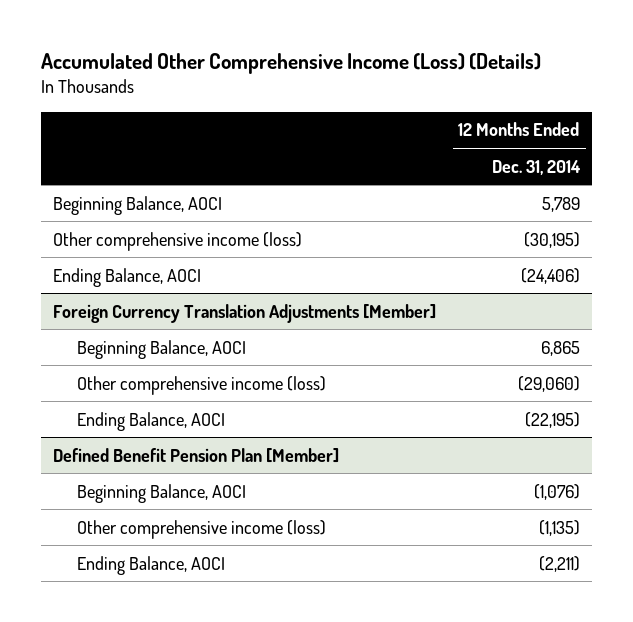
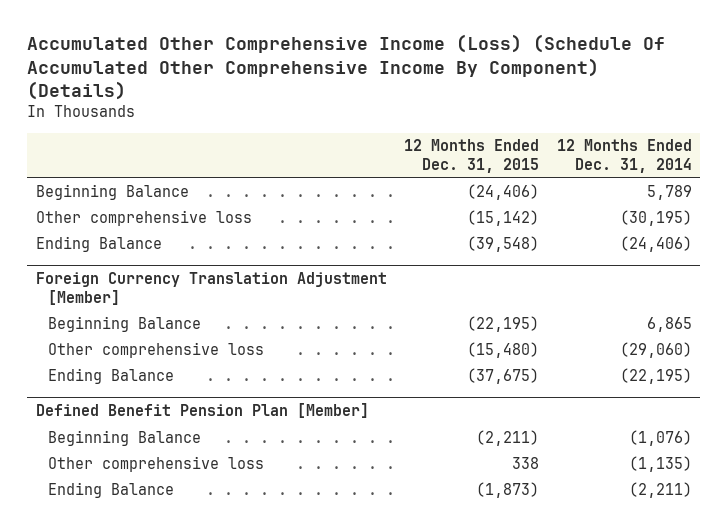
[40,52,541,74] Accumulated Other Comprehensive Income (Loss) (Details) -> [26,34,665,101] Accumulated Other Comprehensive Income (Loss) (Schedule Of Accumulated Other Comprehensive Income By Component) (Details)
none -> [404,139,540,173] 12 Months Ended Dec. 31, 2015
[52,195,222,215] Beginning Balance, AOCI -> [35,183,189,200] Beginning Balance
[52,231,302,251] Other comprehensive income (loss) -> [35,209,252,226] Other comprehensive loss
[52,267,201,287] Ending Balance, AOCI -> [35,235,162,252] Ending Balance
[52,303,436,323] Foreign Currency Translation Adjustments [Member] -> [35,271,387,305] Foreign Currency Translation Adjustment [Member]
[76,339,246,359] Beginning Balance, AOCI -> [47,315,201,332] Beginning Balance
[76,375,326,395] Other comprehensive income (loss) -> [47,341,264,358] Other comprehensive loss
[76,411,225,431] Ending Balance, AOCI -> [47,367,174,384] Ending Balance
[76,483,246,503] Beginning Balance, AOCI -> [47,429,201,446] Beginning Balance
[76,519,326,539] Other comprehensive income (loss) -> [47,455,264,472] Other comprehensive loss
[76,555,225,575] Ending Balance, AOCI -> [47,481,174,498] Ending Balance

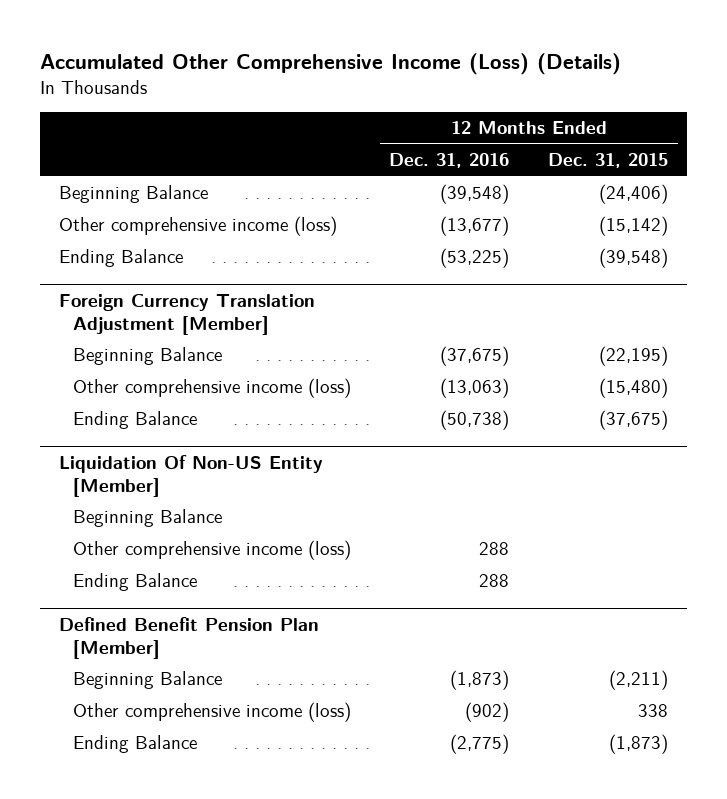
[26,34,665,101] Accumulated Other Comprehensive Income (Loss) (Schedule Of Accumulated Other Comprehensive Income By Component) (Details) -> [40,52,622,75] Accumulated Other Comprehensive Income (Loss) (Details)
[556,139,692,173] 12 Months Ended Dec. 31, 2014 -> none
none -> [389,153,510,169] Dec. 31, 2016
[35,209,252,226] Other comprehensive loss -> [59,216,338,237] Other comprehensive income (loss)
[47,341,264,358] Other comprehensive loss -> [72,378,351,399] Other comprehensive income (loss)
none -> [59,454,324,497] Liquidation Of Non-US Entity [Member]
none -> [72,509,222,528] Beginning Balance
none -> [72,540,351,561] Other comprehensive income (loss)
none -> [72,573,197,592] Ending Balance
[47,455,264,472] Other comprehensive loss -> [72,702,351,723] Other comprehensive income (loss)

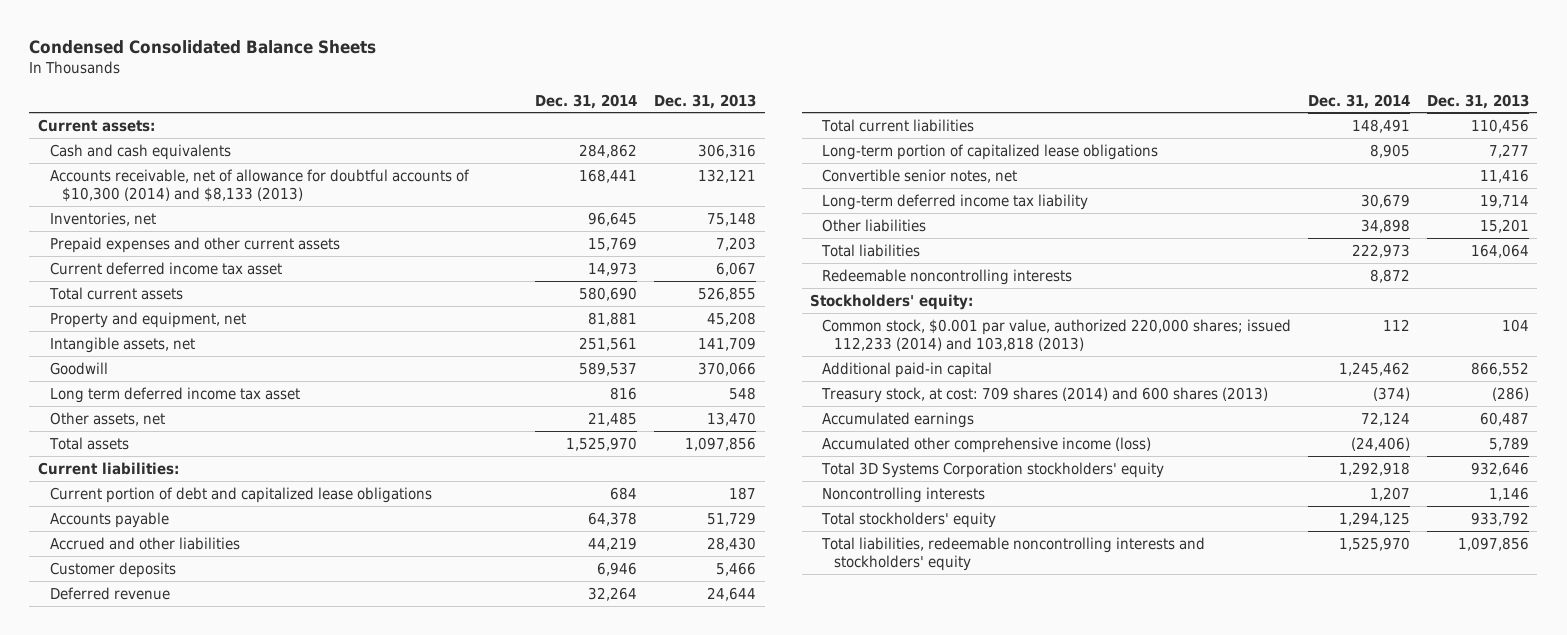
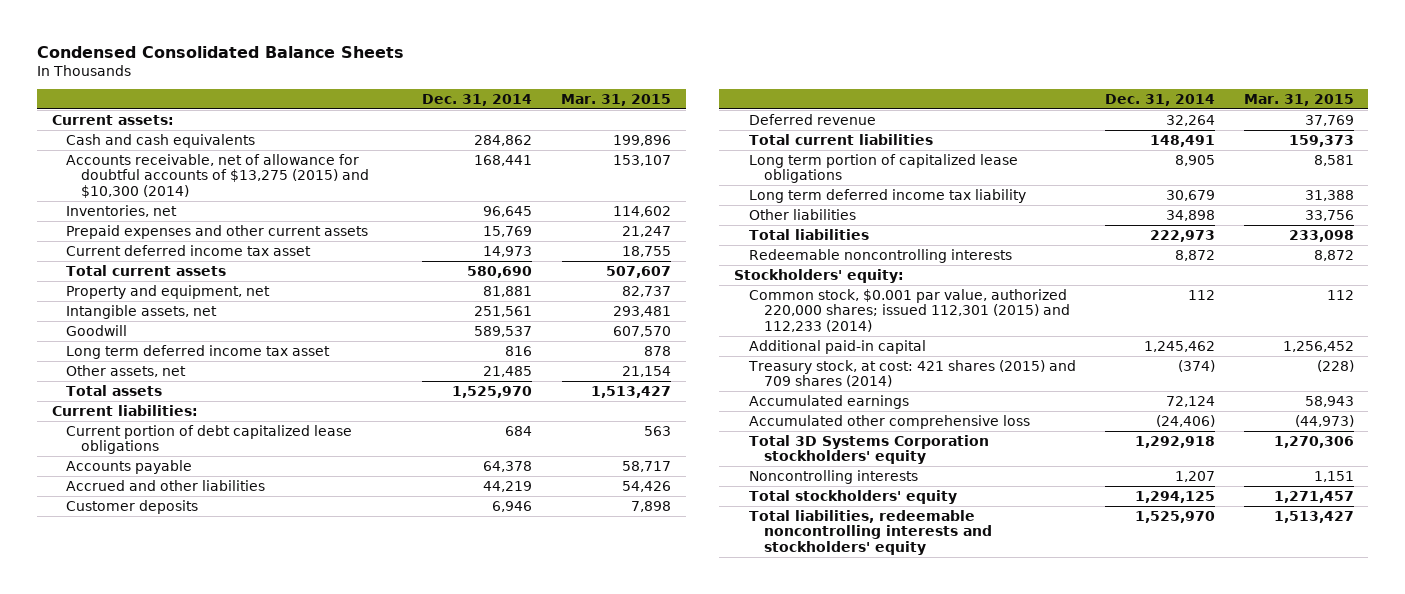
[654,93,757,109] Dec. 31, 2013 -> none
none -> [561,93,672,106] Mar. 31, 2015
[49,168,470,202] Accounts receivable, net of allowance for doubtful accounts of $10,300 (2014) and $8,133 (2013) -> [66,153,370,198] Accounts receivable, net of allowance for doubtful accounts of $13,275 (2015) and $10,300 (2014)
[49,486,432,503] Current portion of debt and capitalized lease obligations -> [66,424,353,455] Current portion of debt capitalized lease obligations
[822,168,1018,183] Convertible senior notes, net -> none
[822,143,1159,160] Long-term portion of capitalized lease obligations -> [748,153,1018,184] Long term portion of capitalized lease obligations
[822,193,1089,210] Long-term deferred income tax liability -> [748,188,1026,203] Long term deferred income tax liability
[822,318,1292,351] Common stock, $0.001 par value, authorized 220,000 shares; issued 112,233 (2014) and 103,818 (2013) -> [748,288,1070,332] Common stock, $0.001 par value, authorized 220,000 shares; issued 112,301 (2015) and 112,233 (2014)
[821,386,1269,403] Treasury stock, at cost: 709 shares (2014) and 600 shares (2013) -> [747,359,1076,388] Treasury stock, at cost: 421 shares (2015) and 709 shares (2014)
[822,436,1152,453] Accumulated other comprehensive income (loss) -> [748,414,1030,429] Accumulated other comprehensive loss

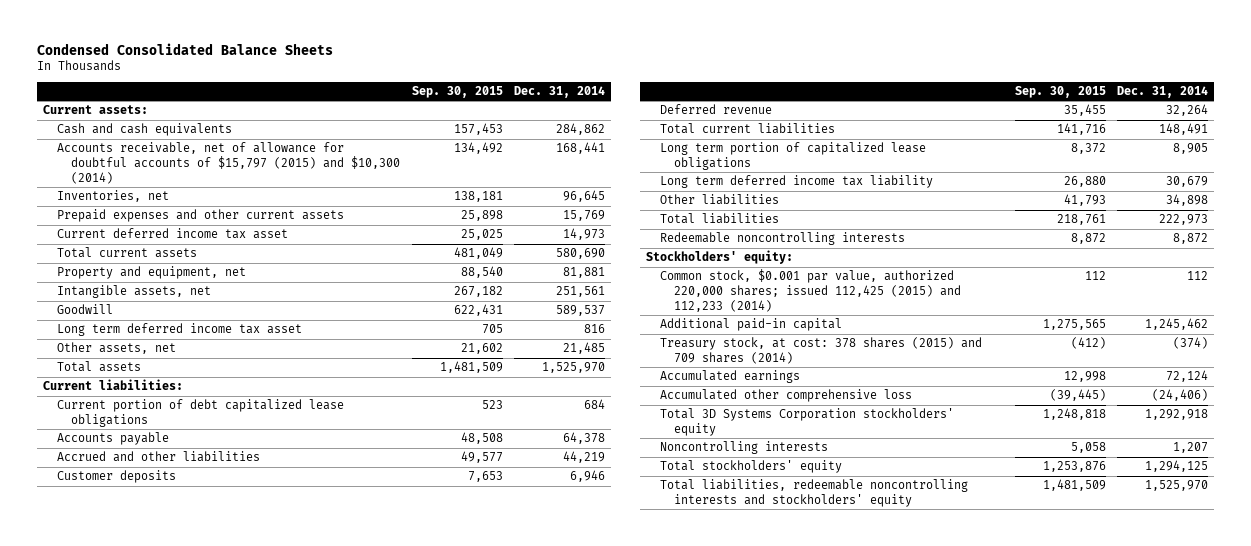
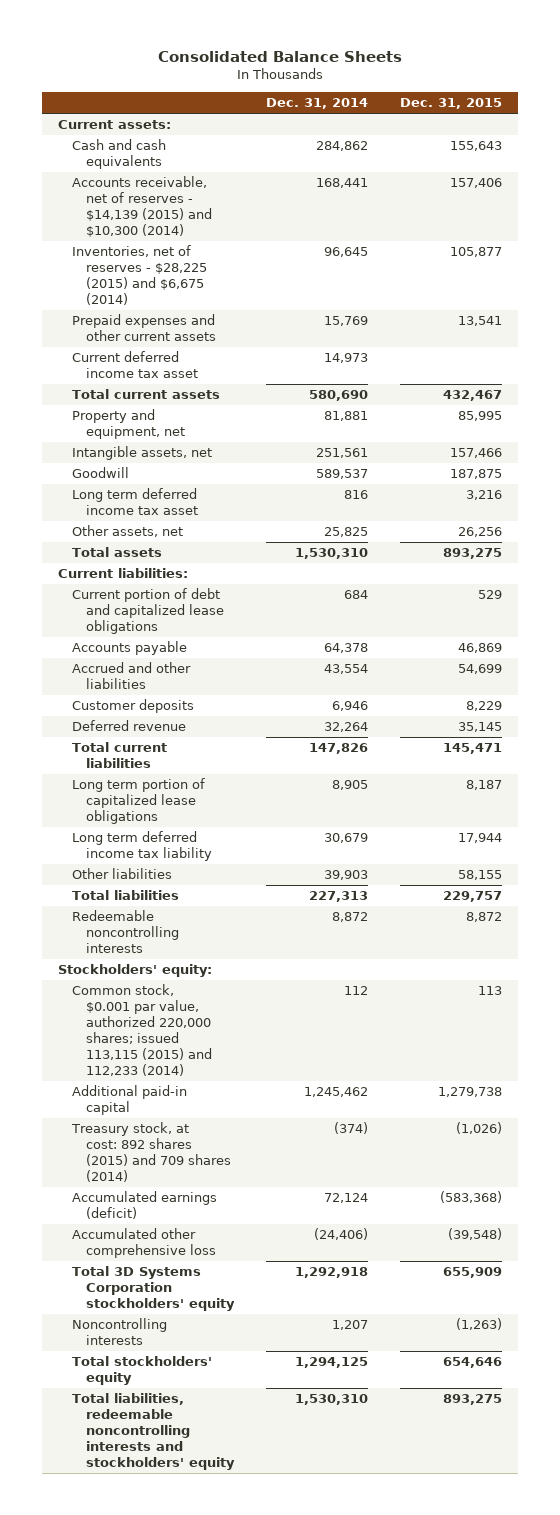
[36,42,333,55] Condensed Consolidated Balance Sheets -> [158,50,403,62] Consolidated Balance Sheets
[411,85,503,98] Sep. 30, 2015 -> none
none -> [400,98,503,110] Dec. 31, 2015
[56,142,400,184] Accounts receivable, net of allowance for doubtful accounts of $15,797 (2015) and $10,300 (2014) -> [72,176,213,238] Accounts receivable, net of reserves - $14,139 (2015) and $10,300 (2014)
[56,190,169,203] Inventories, net -> [72,245,208,306] Inventories, net of reserves - $28,225 (2015) and $6,675 (2014)
[563,342,606,355] 21,485 -> [324,527,369,538] 25,825
[542,362,606,374] 1,525,970 -> [295,548,369,560] 1,530,310
[56,399,344,428] Current portion of debt capitalized lease obligations -> [72,588,225,635] Current portion of debt and capitalized lease obligations
[563,451,606,464] 44,219 -> [324,664,369,675] 43,554
[1159,123,1209,136] 148,491 -> [309,743,369,755] 147,826
[1166,194,1209,207] 34,898 -> [324,870,369,881] 39,903
[1159,214,1209,226] 222,973 -> [309,891,369,903] 227,313
[659,269,961,312] Common stock, $0.001 par value, authorized 220,000 shares; issued 112,425 (2015) and 112,233 (2014) -> [72,984,213,1077] Common stock, $0.001 par value, authorized 220,000 shares; issued 113,115 (2015) and 112,233 (2014)
[659,337,982,365] Treasury stock, at cost: 378 shares (2015) and 709 shares (2014) -> [71,1122,232,1183] Treasury stock, at cost: 892 shares (2015) and 709 shares (2014)
[659,370,800,384] Accumulated earnings -> [72,1191,218,1220] Accumulated earnings (deficit)
[1145,480,1209,492] 1,525,970 -> [295,1394,369,1406] 1,530,310

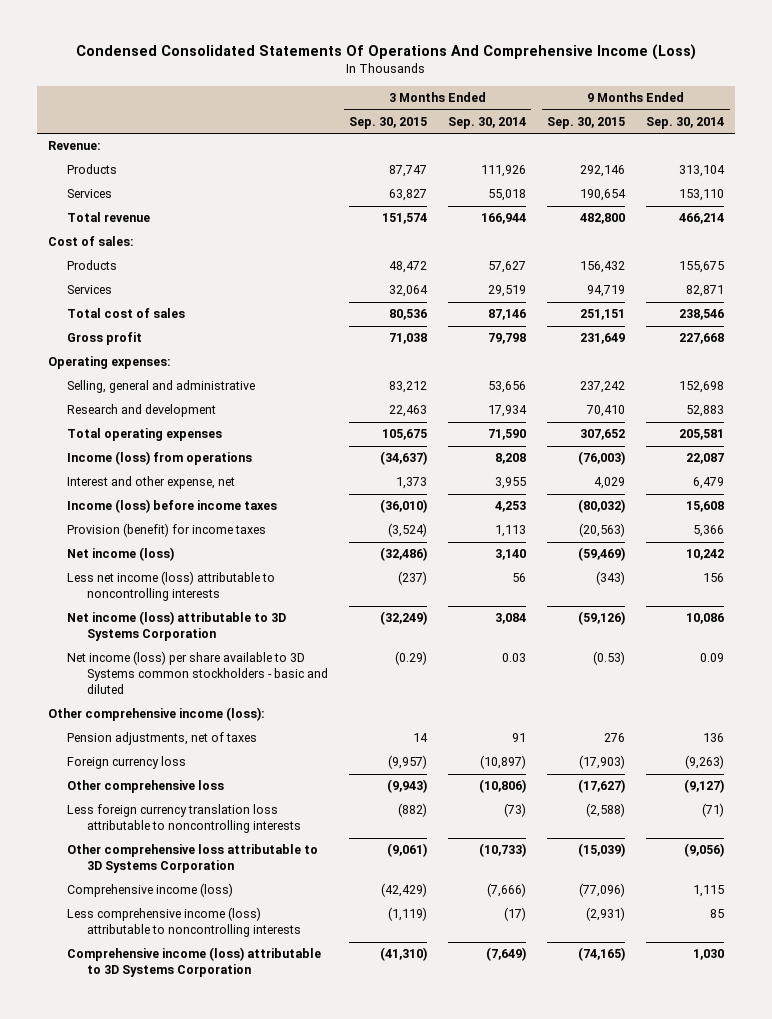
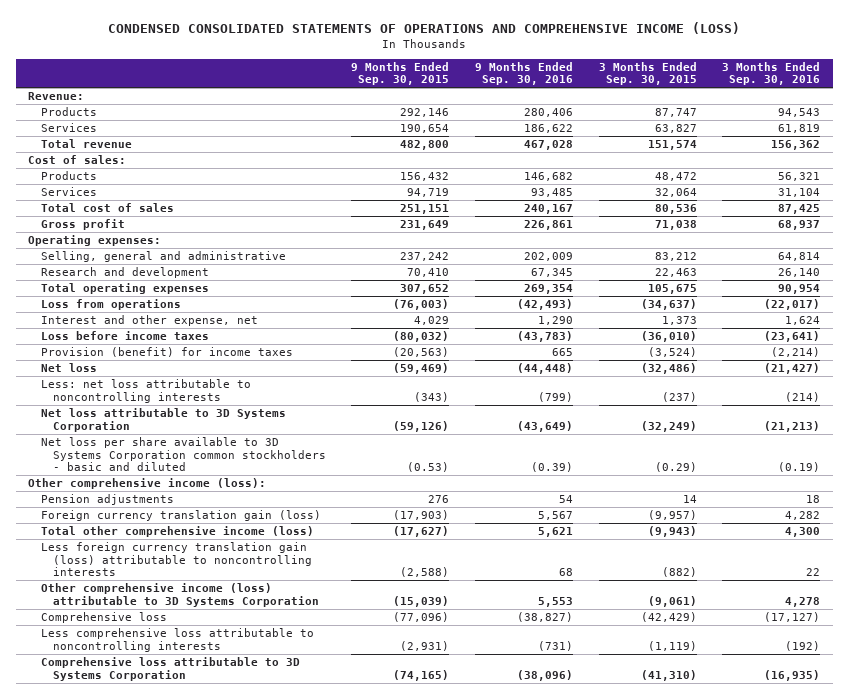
[75,44,696,61] Condensed Consolidated Statements Of Operations And Comprehensive Income (Loss) -> [108,21,741,34] CONDENSED CONSOLIDATED STATEMENTS OF OPERATIONS AND COMPREHENSIVE INCOME (LOSS)
[448,116,527,129] Sep. 30, 2014 -> none
[646,116,725,129] Sep. 30, 2014 -> none
none -> [475,61,574,86] 9 Months Ended Sep. 30, 2016
none -> [722,61,821,86] 3 Months Ended Sep. 30, 2016
[67,451,253,466] Income (loss) from operations -> [40,298,181,310] Loss from operations
[67,499,278,514] Income (loss) before income taxes -> [40,330,209,340] Loss before income taxes
[67,547,175,562] Net income (loss) -> [40,362,97,372] Net loss
[67,571,276,602] Less net income (loss) attributable to noncontrolling interests -> [40,378,251,403] Less: net loss attributable to noncontrolling interests
[67,611,287,642] Net income (loss) attributable to 3D Systems Corporation -> [40,407,286,432] Net loss attributable to 3D Systems Corporation
[67,651,328,695] Net income (loss) per share available to 3D Systems common stockholders - basic and diluted -> [40,436,326,472] Net loss per share available to 3D Systems Corporation common stockholders - basic and diluted
[67,732,258,746] Pension adjustments, net of taxes -> [40,493,174,505] Pension adjustments
[67,756,187,770] Foreign currency loss -> [40,509,321,521] Foreign currency translation gain (loss)
[67,780,225,794] Other comprehensive loss -> [40,525,314,537] Total other comprehensive income (loss)
[67,804,301,834] Less foreign currency translation loss attributable to noncontrolling interests -> [40,541,312,577] Less foreign currency translation gain (loss) attributable to noncontrolling interests
[67,844,319,874] Other comprehensive loss attributable to 3D Systems Corporation -> [40,582,319,607] Other comprehensive income (loss) attributable to 3D Systems Corporation
[67,883,234,898] Comprehensive income (loss) -> [40,611,167,623] Comprehensive loss
[67,907,301,938] Less comprehensive income (loss) attributable to noncontrolling interests -> [40,627,314,652] Less comprehensive loss attributable to noncontrolling interests
[67,947,322,978] Comprehensive income (loss) attributable to 3D Systems Corporation -> [40,656,300,681] Comprehensive loss attributable to 3D Systems Corporation

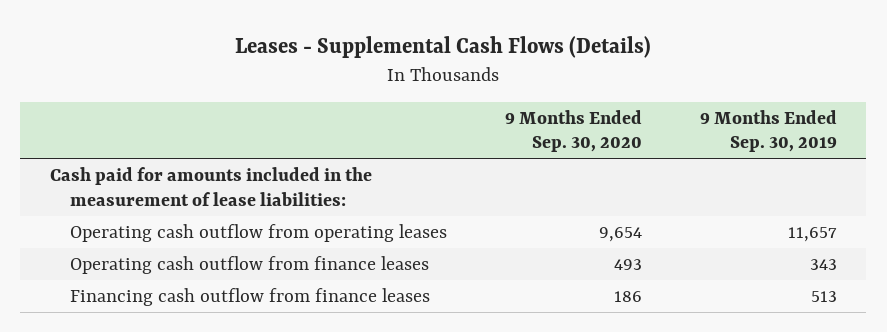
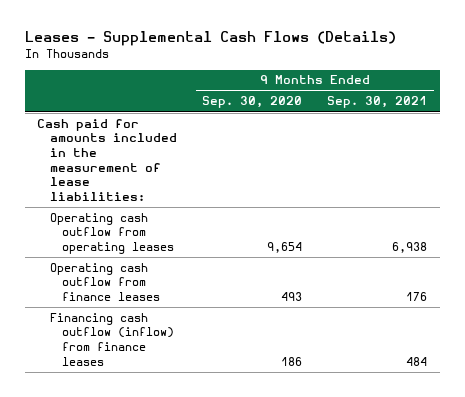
[700,109,838,153] 9 Months Ended Sep. 30, 2019 -> none
none -> [327,96,428,109] Sep. 30, 2021
[69,287,430,306] Financing cash outflow from finance leases -> [49,312,174,366] Financing cash outflow (inflow) from finance leases

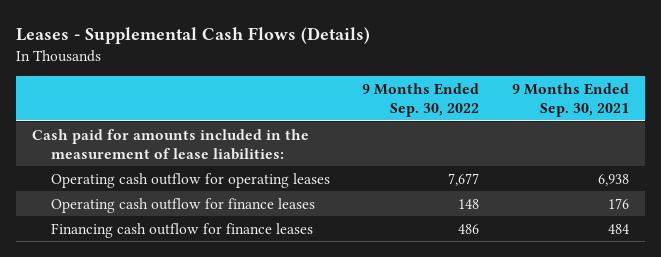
[201,96,302,109] Sep. 30, 2020 -> none
none -> [362,82,480,118] 9 Months Ended Sep. 30, 2022
[49,212,174,255] Operating cash outflow from operating leases -> [50,172,330,188] Operating cash outflow for operating leases
[49,262,160,302] Operating cash outflow from finance leases -> [50,197,315,213] Operating cash outflow for finance leases
[49,312,174,366] Financing cash outflow (inflow) from finance leases -> [50,222,313,238] Financing cash outflow for finance leases

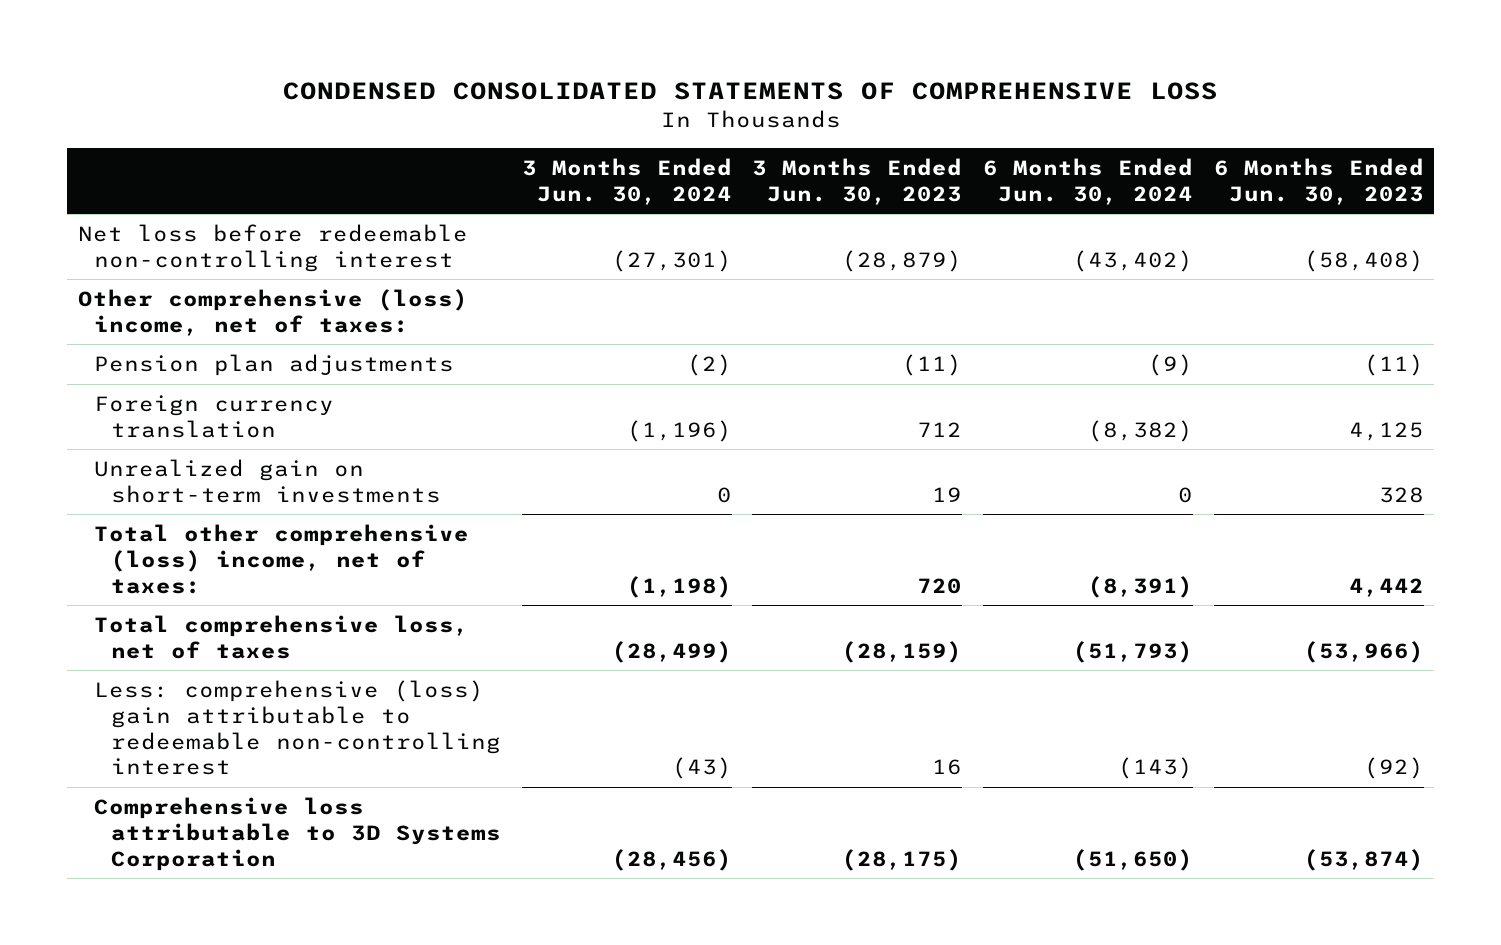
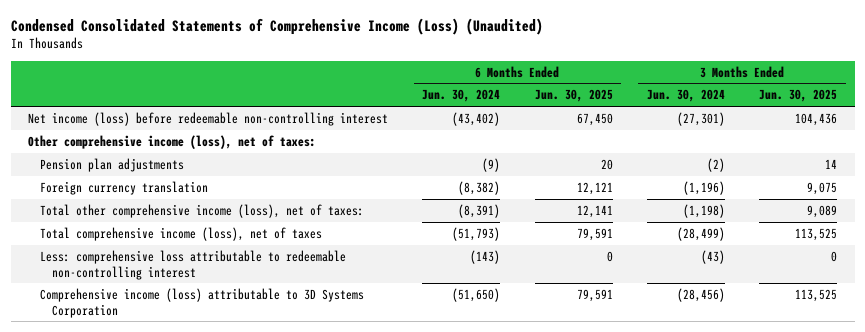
[282,82,1218,101] CONDENSED CONSOLIDATED STATEMENTS OF COMPREHENSIVE LOSS -> [10,17,543,35] Condensed Consolidated Statements of Comprehensive Income (Loss) (Unaudited)
[752,157,963,205] 3 Months Ended Jun. 30, 2023 -> none
[1213,157,1424,205] 6 Months Ended Jun. 30, 2023 -> none
none -> [534,89,613,103] Jun. 30, 2025
none -> [759,89,838,103] Jun. 30, 2025
[77,224,468,272] Net loss before redeemable non-controlling interest -> [27,111,388,126] Net income (loss) before redeemable non-controlling interest
[77,289,468,336] Other comprehensive (loss) income, net of taxes: -> [27,134,316,149] Other comprehensive income (loss), net of taxes:
[94,459,441,503] Unrealized gain on short-term investments -> none
[94,524,470,594] Total other comprehensive (loss) income, net of taxes: -> [39,203,364,218] Total other comprehensive income (loss), net of taxes:
[94,615,470,659] Total comprehensive loss, net of taxes -> [39,226,322,241] Total comprehensive income (loss), net of taxes
[94,680,501,776] Less: comprehensive (loss) gain attributable to redeemable non-controlling interest -> [39,249,346,280] Less: comprehensive loss attributable to redeemable non-controlling interest
[94,797,501,871] Comprehensive loss attributable to 3D Systems Corporation -> [39,287,364,318] Comprehensive income (loss) attributable to 3D Systems Corporation

